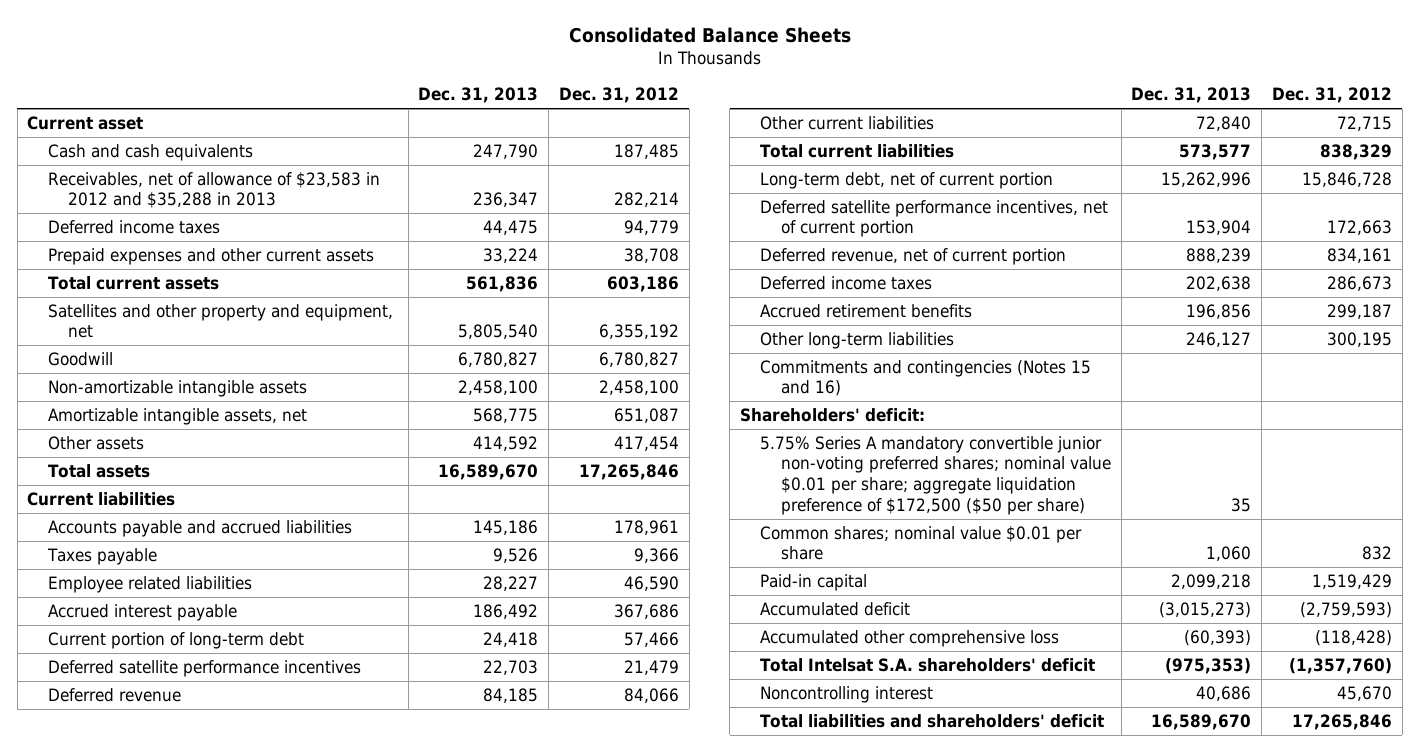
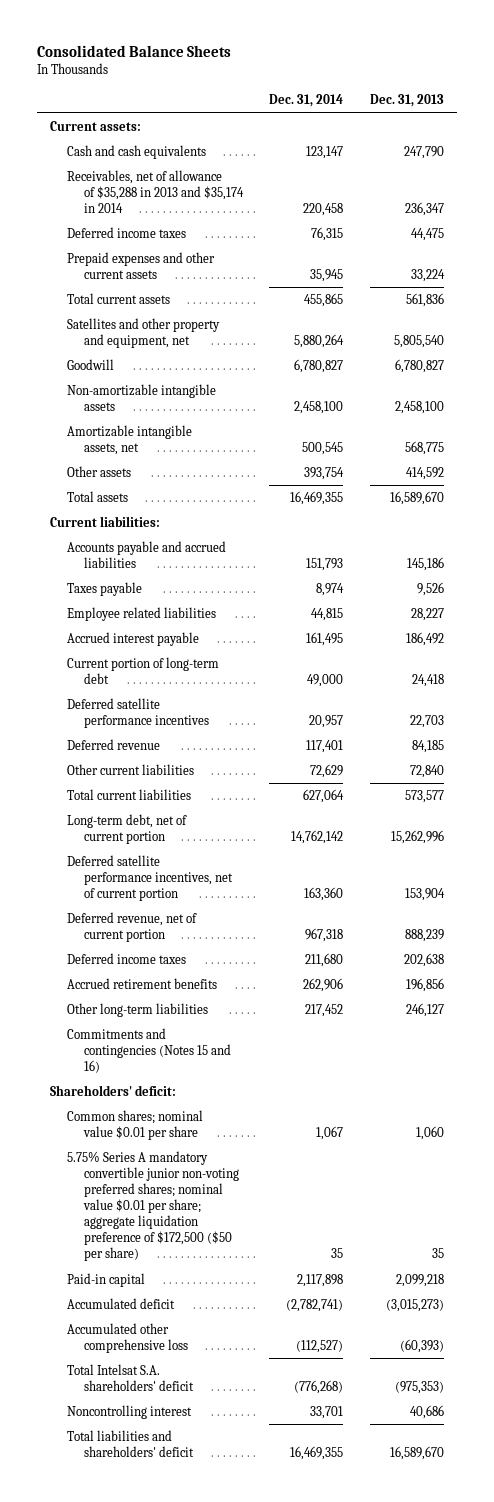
[559,87,680,104] Dec. 31, 2012 -> none
none -> [269,94,344,108] Dec. 31, 2014
[27,115,144,130] Current asset -> [50,121,142,132] Current assets:
[47,171,380,209] Receivables, net of allowance of $23,583 in 2012 and $35,288 in 2013 -> [67,170,244,214] Receivables, net of allowance of $35,288 in 2013 and $35,174 in 2014
[27,491,176,506] Current liabilities -> [50,516,161,528] Current liabilities:
[760,435,1111,515] 5.75% Series A mandatory convertible junior non-voting preferred shares; nominal value $0.01 per share; aggregate liquidation preference of $172,500 ($50 per share) -> [67,1151,239,1262] 5.75% Series A mandatory convertible junior non-voting preferred shares; nominal value $0.01 per share; aggregate liquidation preference of $172,500 ($50 per share)

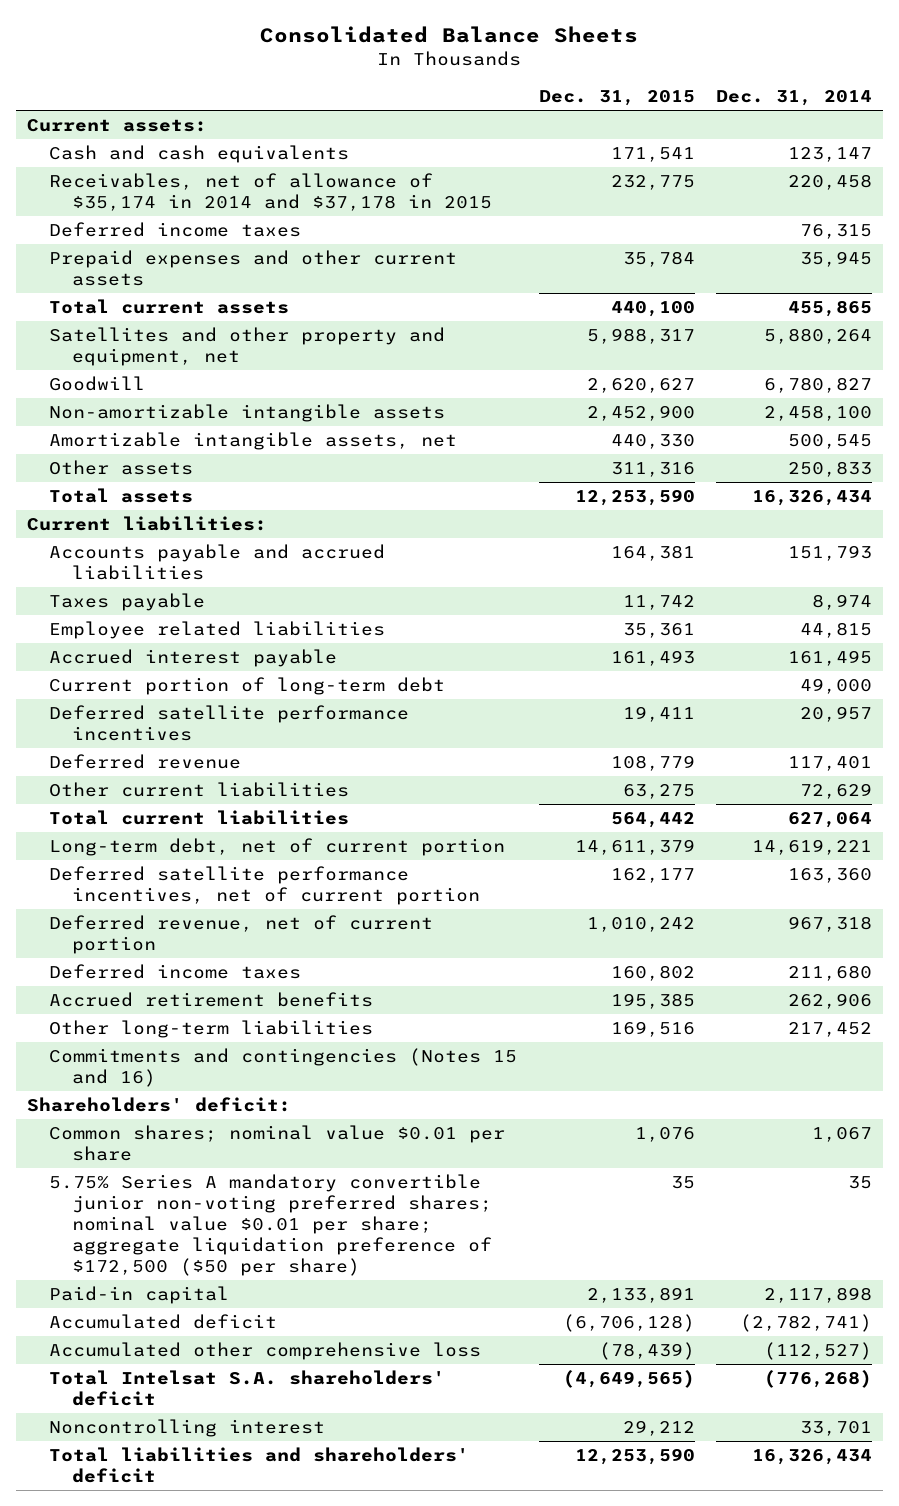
[369,94,444,108] Dec. 31, 2013 -> none
none -> [538,89,695,106] Dec. 31, 2015
[67,170,244,214] Receivables, net of allowance of $35,288 in 2013 and $35,174 in 2014 -> [49,173,493,212] Receivables, net of allowance of $35,174 in 2014 and $37,178 in 2015
[304,467,345,481] 393,754 -> [788,461,873,478] 250,833
[290,491,344,506] 16,469,355 -> [752,490,873,507] 16,326,434
[291,830,344,845] 14,762,142 -> [752,839,873,856] 14,619,221
[290,1446,344,1461] 16,469,355 -> [752,1449,873,1466] 16,326,434

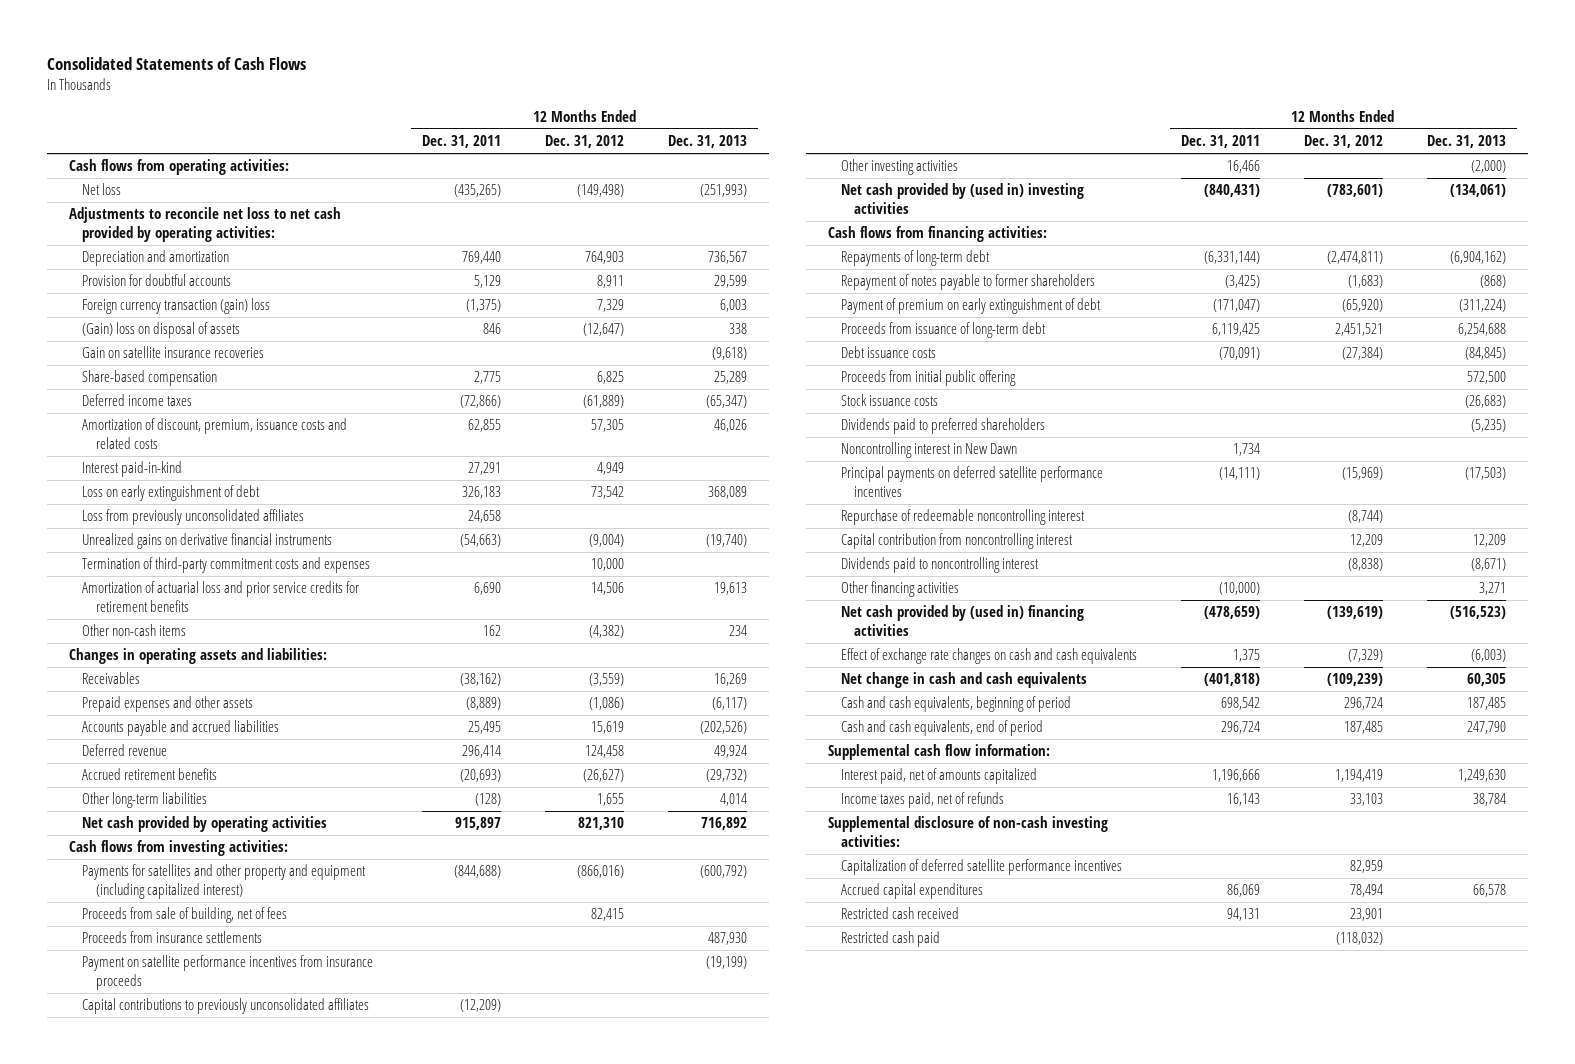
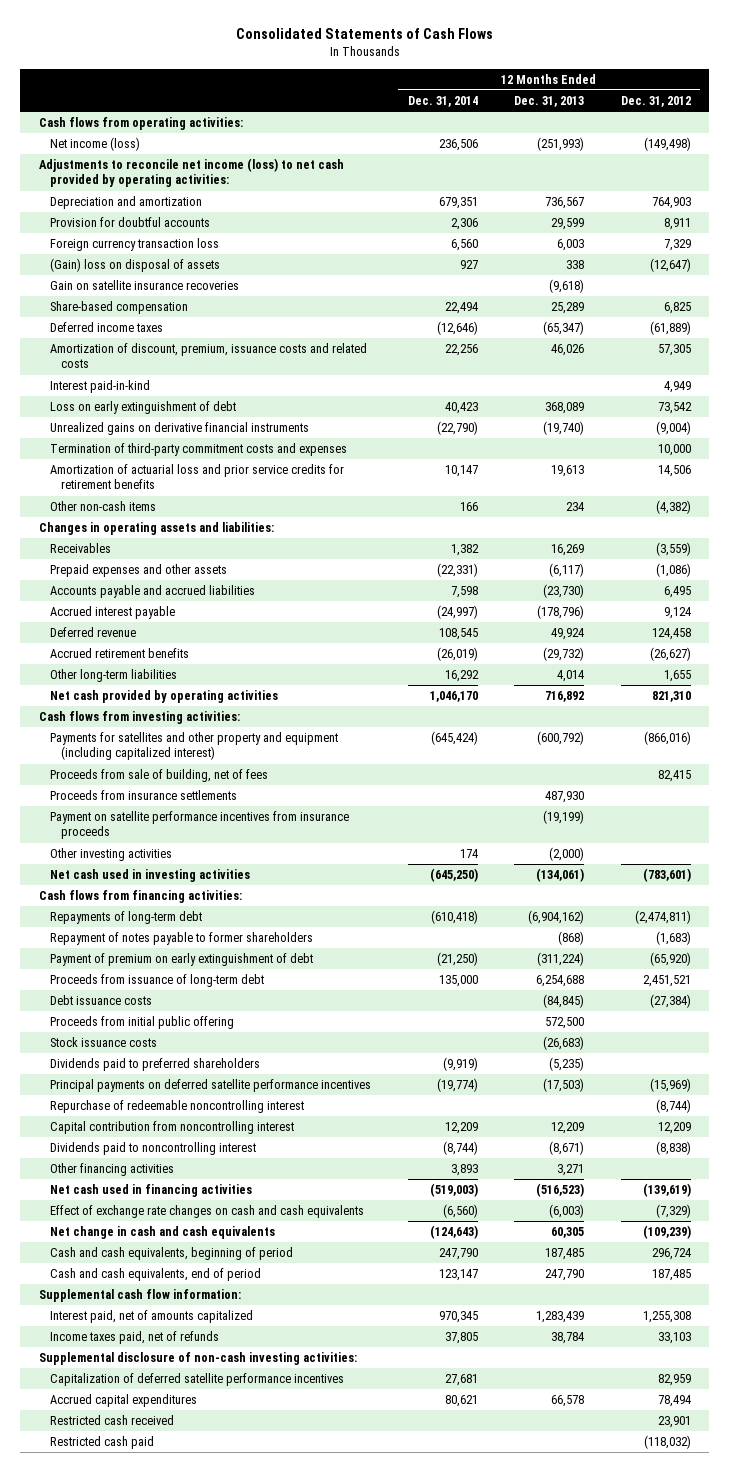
[422,135,502,149] Dec. 31, 2011 -> none
none -> [407,95,478,107] Dec. 31, 2014
[82,183,122,196] Net loss -> [49,137,140,152] Net income (loss)
[68,207,341,242] Adjustments to reconcile net loss to net cash provided by operating activities: -> [38,158,344,188] Adjustments to reconcile net income (loss) to net cash provided by operating activities:
[82,298,271,315] Foreign currency transaction (gain) loss -> [49,238,219,252] Foreign currency transaction loss
[82,509,305,526] Loss from previously unconsolidated affiliates -> none
[591,721,625,735] 15,619 -> [664,586,692,599] 6,495
[699,721,747,735] (202,526) -> [543,584,585,599] (23,730)
none -> [49,606,175,620] Accrued interest payable
[82,998,370,1015] Capital contributions to previously unconsolidated affiliates -> none
[841,183,1085,214] Net cash provided by (used in) investing activities -> [49,869,250,883] Net cash used in investing activities
[841,442,1018,459] Noncontrolling interest in New Dawn -> none
[841,605,1085,636] Net cash provided by (used in) financing activities -> [49,1184,252,1198] Net cash used in financing activities
[1334,769,1383,783] 1,194,419 -> [643,1311,692,1324] 1,255,308
[1457,769,1506,783] 1,249,630 -> [536,1311,585,1324] 1,283,439

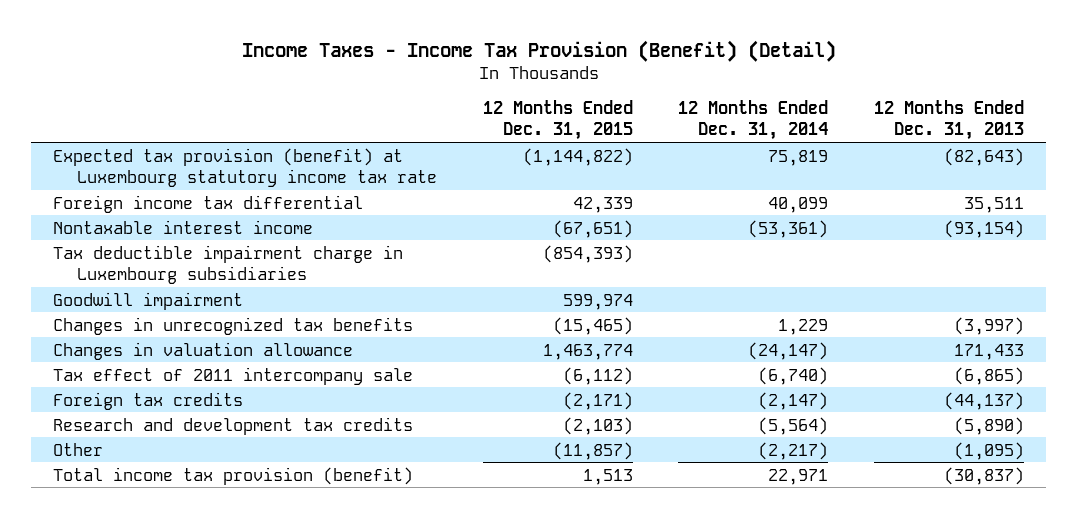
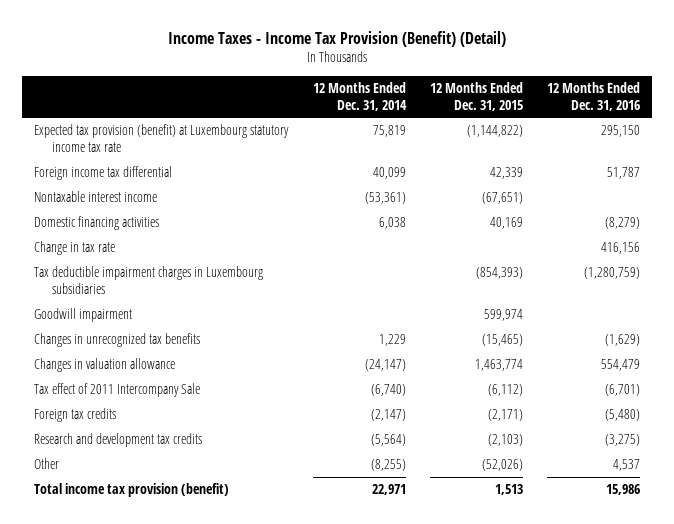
[873,100,1024,141] 12 Months Ended Dec. 31, 2013 -> none
none -> [546,81,640,111] 12 Months Ended Dec. 31, 2016
none -> [34,216,160,231] Domestic financing activities
none -> [34,241,116,256] Change in tax rate
[53,244,404,284] Tax deductible impairment charge in Luxembourg subsidiaries -> [34,266,264,295] Tax deductible impairment charges in Luxembourg subsidiaries
[53,366,414,385] Tax effect of 2011 intercompany sale -> [34,383,201,398] Tax effect of 2011 Intercompany Sale
[552,441,633,460] (11,857) -> [481,459,523,472] (52,026)
[758,441,829,460] (2,217) -> [370,459,406,472] (8,255)

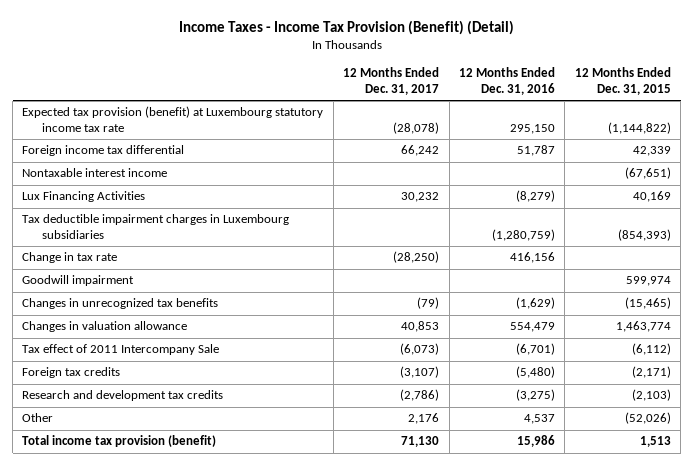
[312,81,407,111] 12 Months Ended Dec. 31, 2014 -> none
none -> [343,67,440,95] 12 Months Ended Dec. 31, 2017
[34,216,160,231] Domestic financing activities -> [22,191,146,203] Lux Financing Activities
[34,241,116,256] Change in tax rate -> [22,252,118,264] Change in tax rate

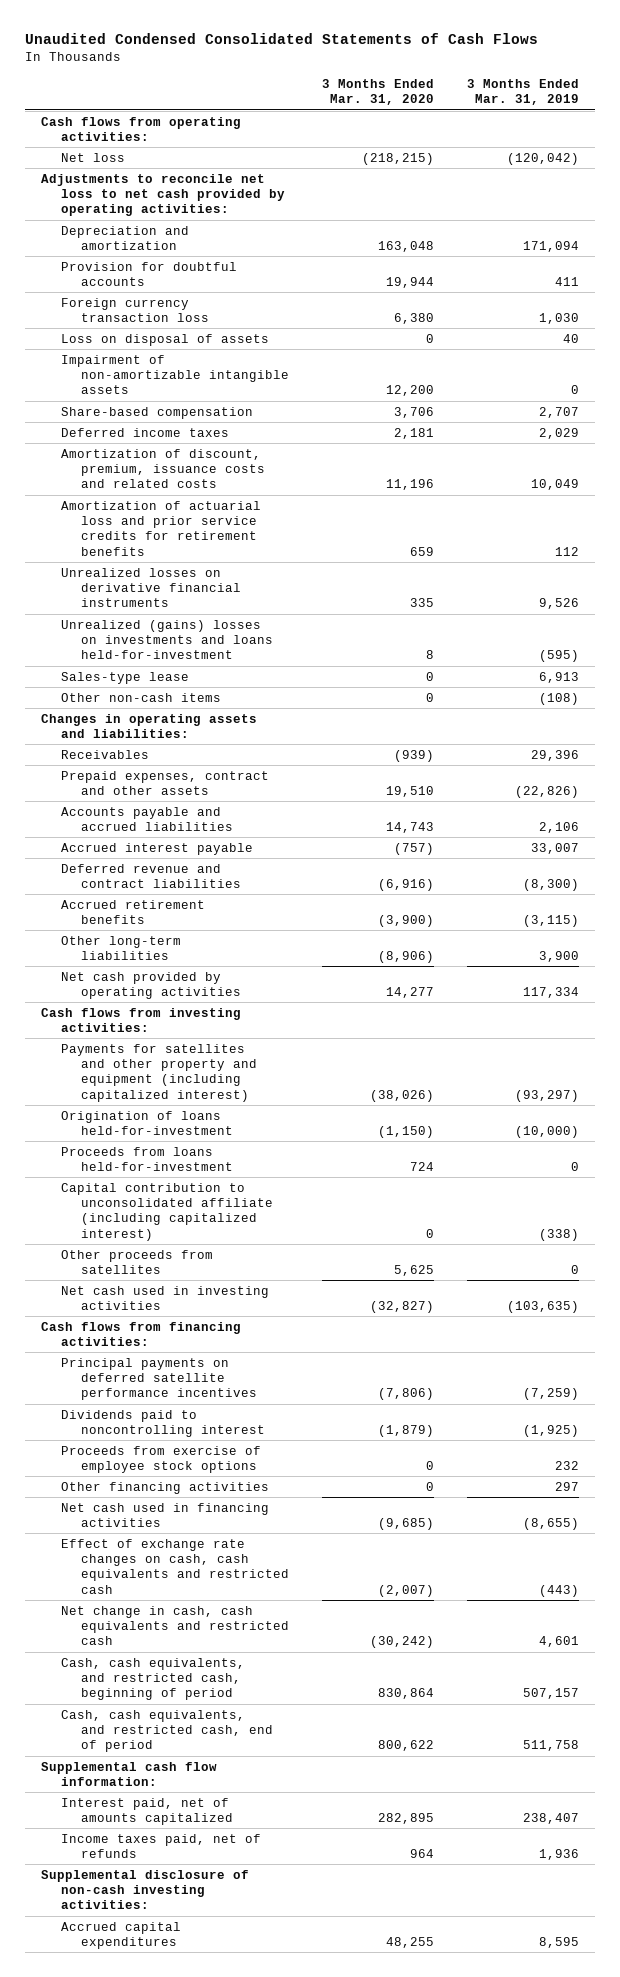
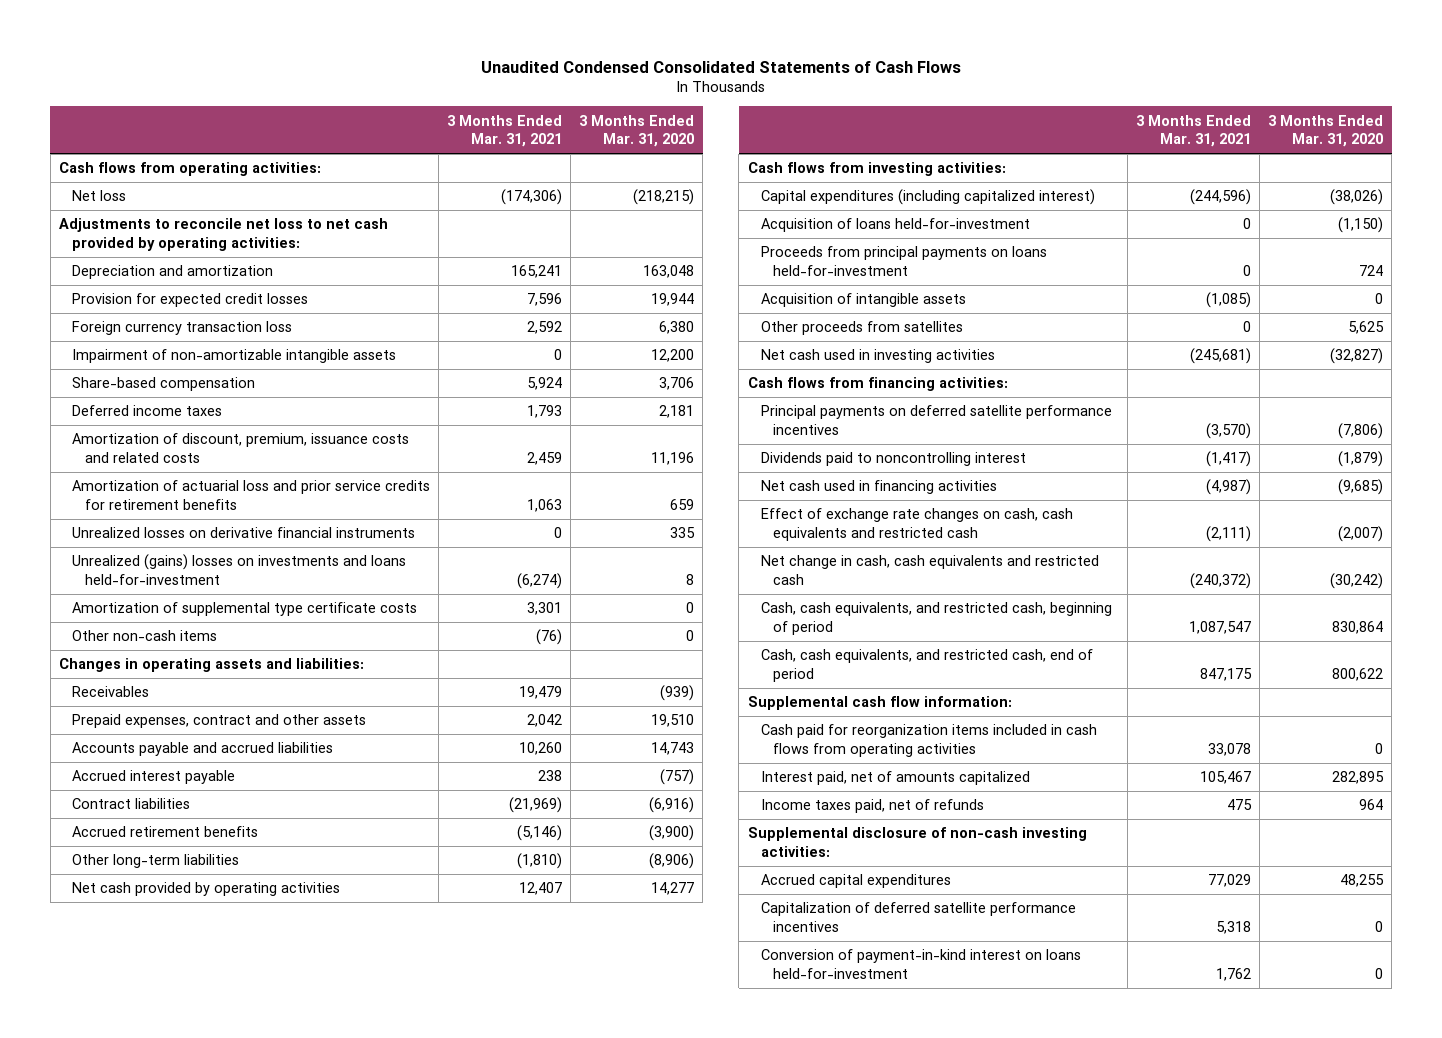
[466,78,579,106] 3 Months Ended Mar. 31, 2019 -> none
none -> [447,114,563,148] 3 Months Ended Mar. 31, 2021
[60,261,237,286] Provision for doubtful accounts -> [71,293,308,308] Provision for expected credit losses
[60,333,269,346] Loss on disposal of assets -> none
[60,671,189,684] Sales-type lease -> none
none -> [71,602,417,617] Amortization of supplemental type certificate costs
[60,863,241,888] Deferred revenue and contract liabilities -> [71,798,190,810] Contract liabilities
[60,1182,273,1241] Capital contribution to unconsolidated affiliate (including capitalized interest) -> none
[60,1043,257,1102] Payments for satellites and other property and equipment (including capitalized interest) -> [760,189,1095,206] Capital expenditures (including capitalized interest)
[60,1110,233,1135] Origination of loans held-for-investment -> [760,218,1030,233] Acquisition of loans held-for-investment
[60,1146,233,1171] Proceeds from loans held-for-investment -> [760,246,1047,276] Proceeds from principal payments on loans held-for-investment
none -> [760,293,966,308] Acquisition of intangible assets
[60,1445,261,1473] Proceeds from exercise of employee stock options -> none
[60,1481,269,1494] Other financing activities -> none
none -> [760,724,1097,757] Cash paid for reorganization items included in cash flows from operating activities
none -> [760,902,1076,932] Capitalization of deferred satellite performance incentives
none -> [760,949,1081,979] Conversion of payment-in-kind interest on loans held-for-investment

